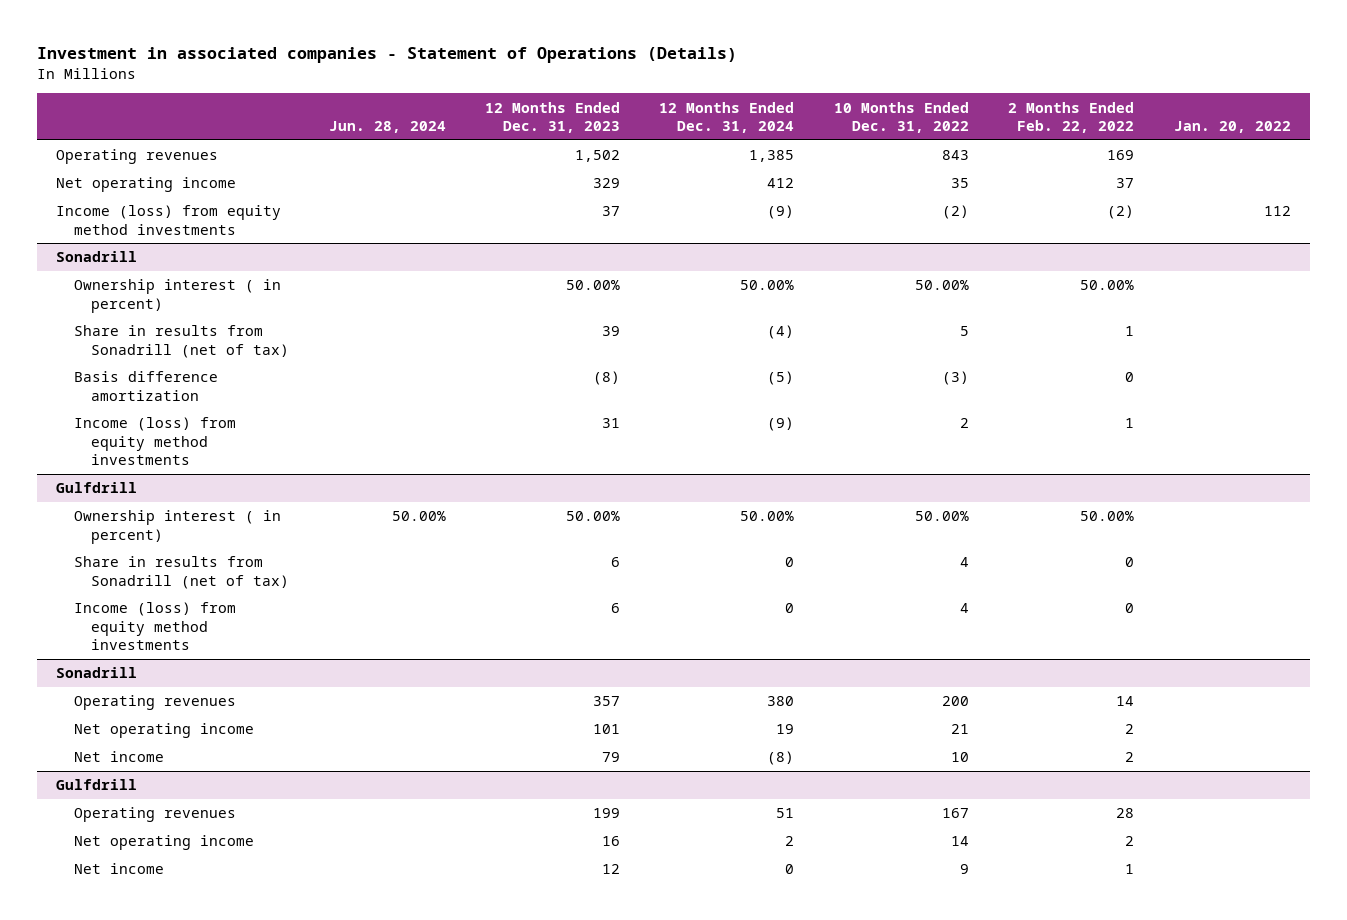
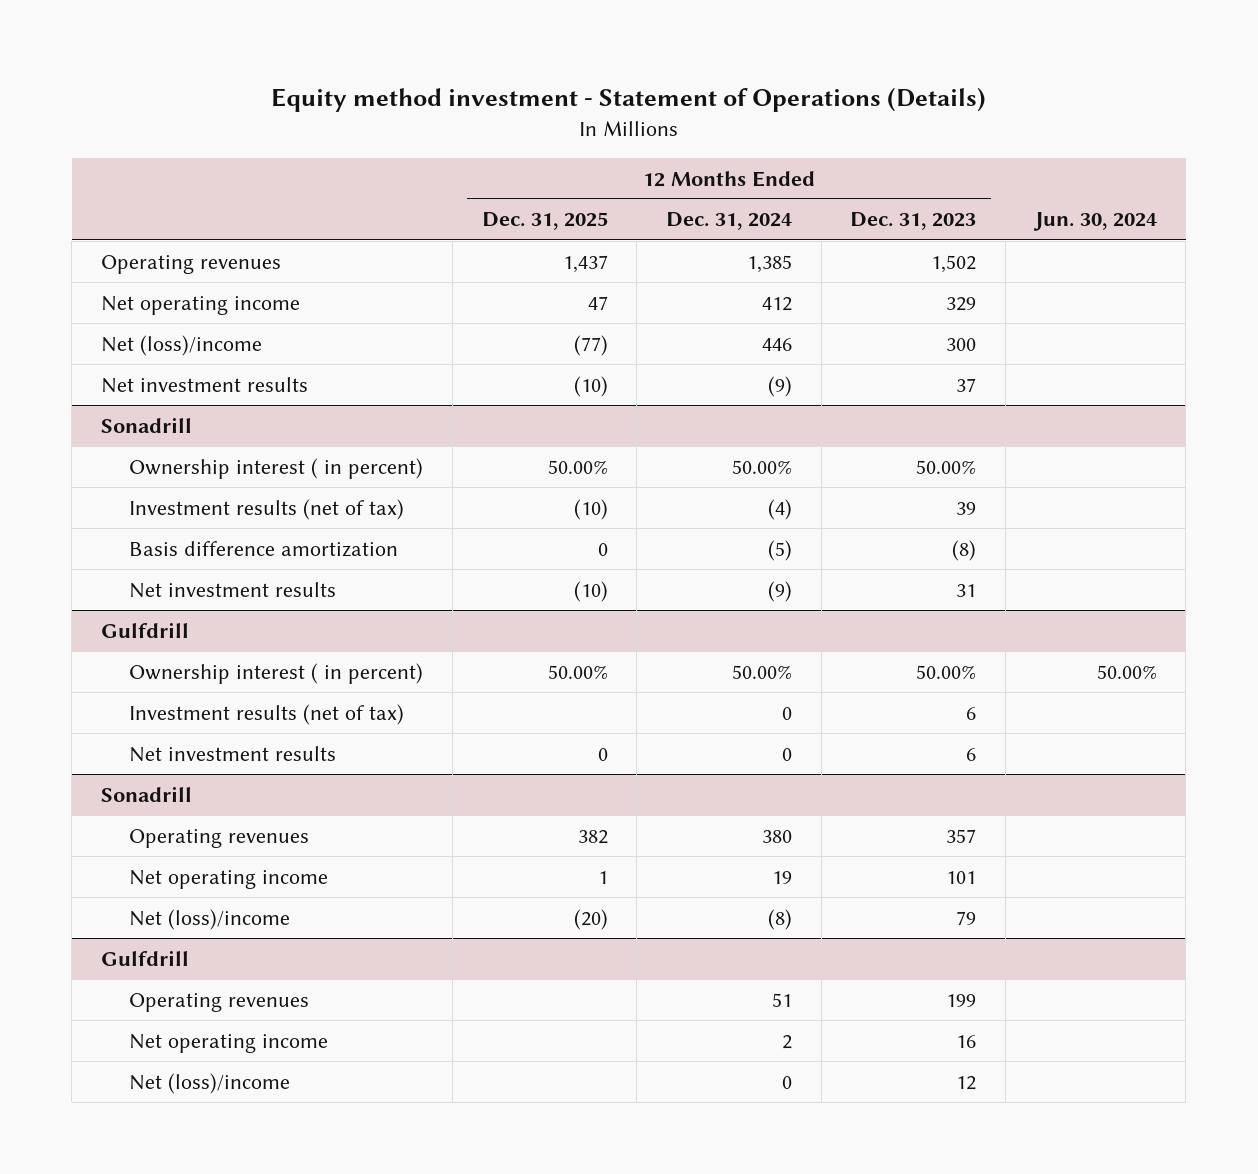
[36,47,737,64] Investment in associated companies - Statement of Operations (Details) -> [270,87,986,113] Equity method investment - Statement of Operations (Details)
[328,121,446,134] Jun. 28, 2024 -> none
[833,101,969,134] 10 Months Ended Dec. 31, 2022 -> none
[1008,101,1135,134] 2 Months Ended Feb. 22, 2022 -> none
[1173,121,1291,134] Jan. 20, 2022 -> none
none -> [481,212,608,231] Dec. 31, 2025
none -> [1032,212,1157,232] Jun. 30, 2024
none -> [100,334,262,356] Net (loss)/income
[56,205,282,235] Income (loss) from equity method investments -> [100,376,308,393] Net investment results
[73,325,290,358] Share in results from Sonadrill (net of tax) -> [129,498,405,520] Investment results (net of tax)
[73,417,236,466] Income (loss) from equity method investments -> [129,581,337,598] Net investment results
[73,556,290,589] Share in results from Sonadrill (net of tax) -> [129,703,405,725] Investment results (net of tax)
[73,602,236,651] Income (loss) from equity method investments -> [129,745,337,762] Net investment results
[73,751,164,763] Net income -> [129,908,291,930] Net (loss)/income
[73,863,164,875] Net income -> [129,1072,291,1094] Net (loss)/income

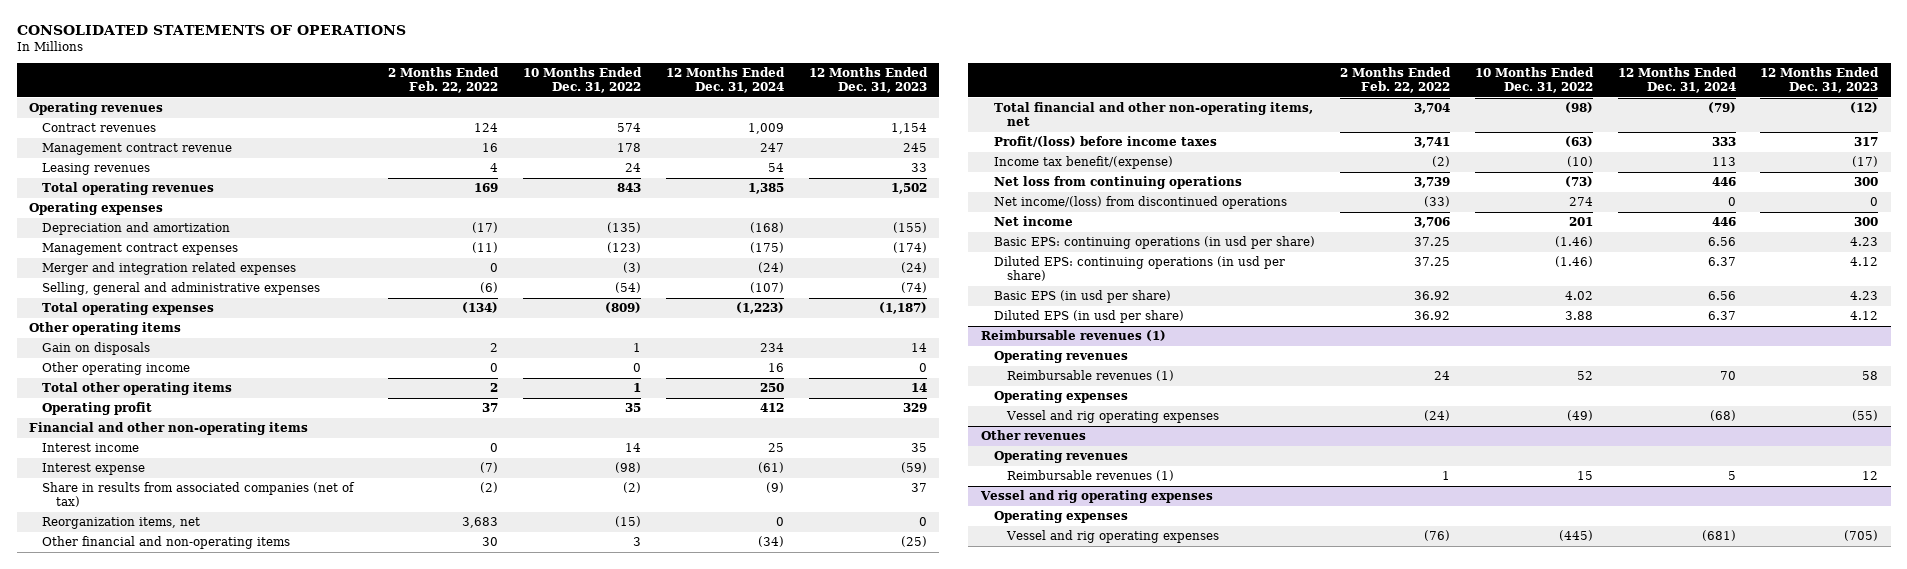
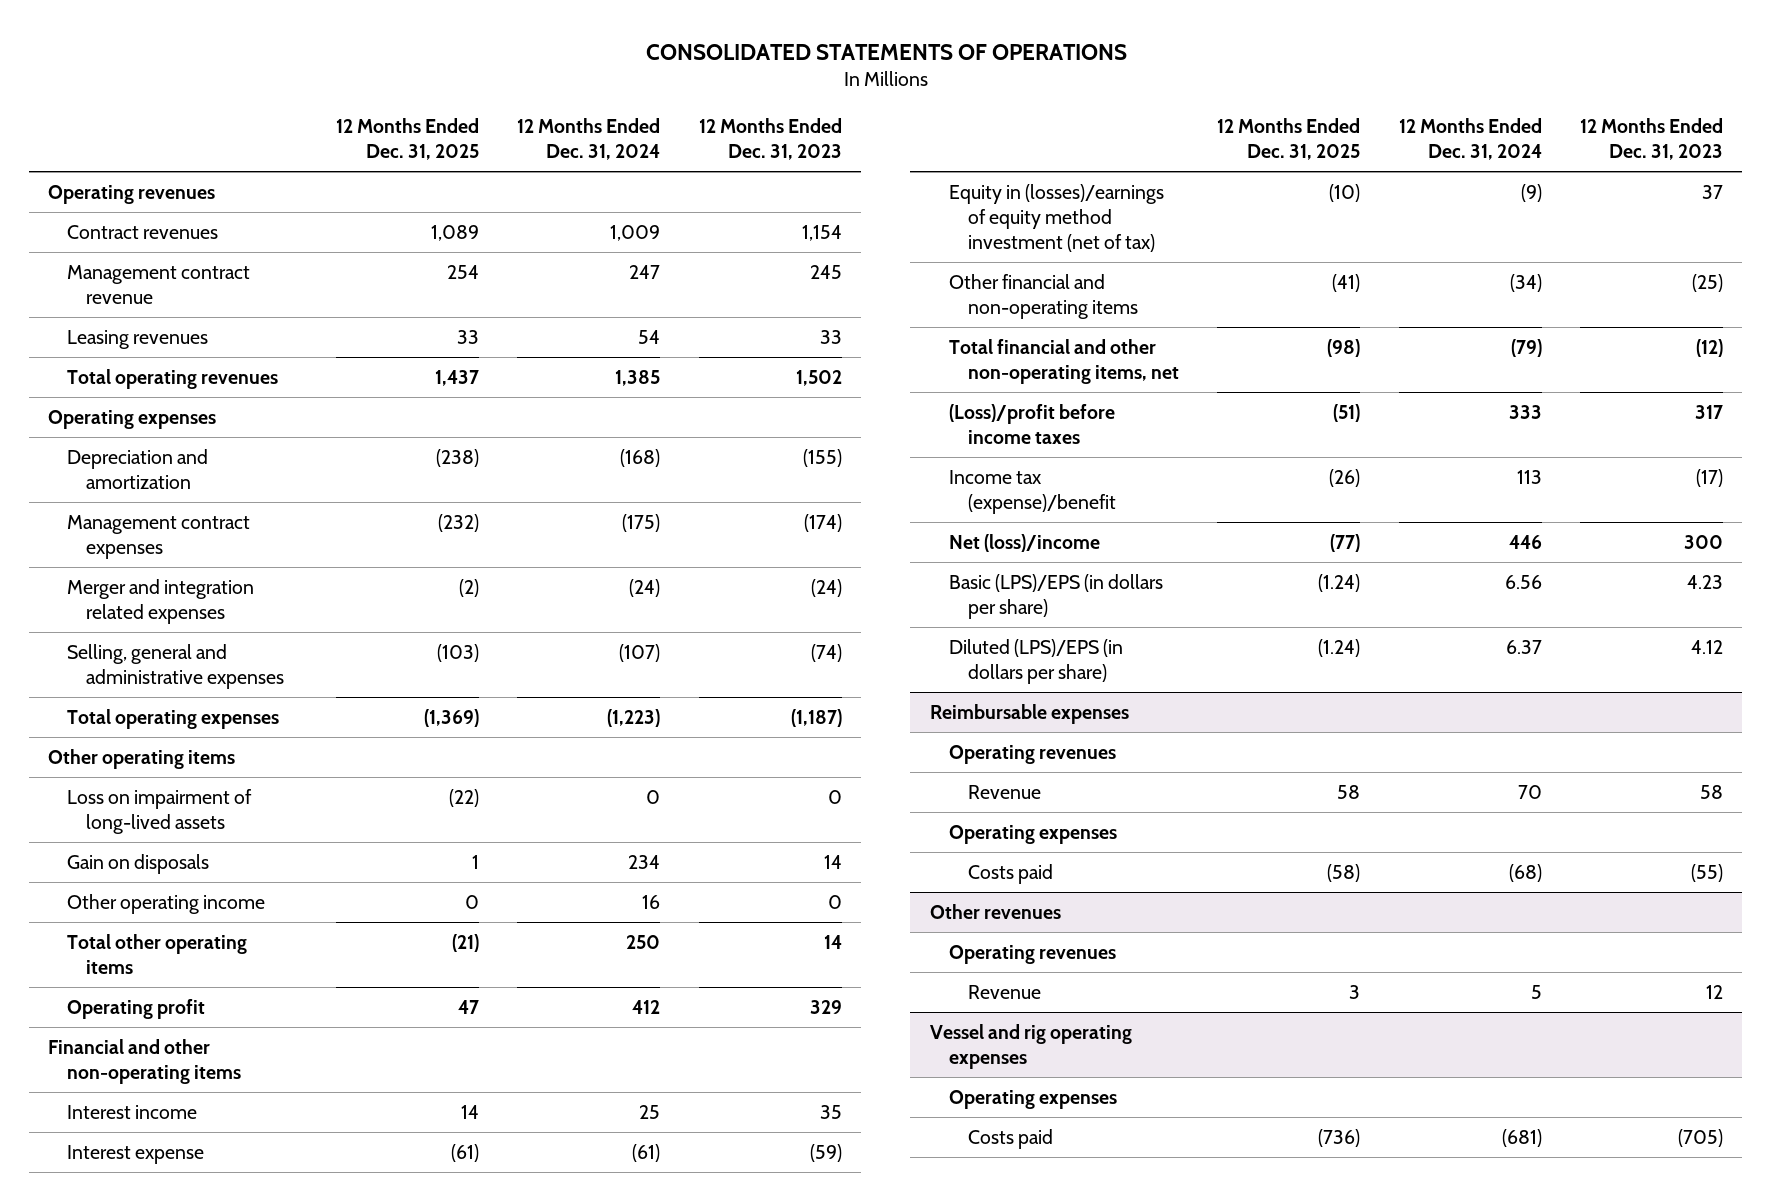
[388,66,500,93] 2 Months Ended Feb. 22, 2022 -> none
[523,66,643,93] 10 Months Ended Dec. 31, 2022 -> none
none -> [335,117,479,161] 12 Months Ended Dec. 31, 2025
none -> [67,788,253,835] Loss on impairment of long-lived assets
[42,517,201,530] Reorganization items, net -> none
[42,482,356,508] Share in results from associated companies (net of tax) -> [948,183,1164,253] Equity in (losses)/earnings of equity method investment (net of tax)
[994,176,1243,190] Net loss from continuing operations -> none
[994,196,1288,210] Net income/(loss) from discontinued operations -> none
[994,290,1172,304] Basic EPS (in usd per share) -> none
[994,310,1185,324] Diluted EPS (in usd per share) -> none
[994,136,1218,148] Profit/(loss) before income taxes -> [948,403,1115,445] (Loss)/profit before income taxes
[994,156,1174,170] Income tax benefit/(expense) -> [948,469,1116,515] Income tax (expense)/benefit
[994,216,1074,227] Net income -> [948,533,1100,552] Net (loss)/income
[994,236,1316,250] Basic EPS: continuing operations (in usd per share) -> [948,573,1163,620] Basic (LPS)/EPS (in dollars per share)
[994,256,1286,282] Diluted EPS: continuing operations (in usd per share) -> [948,638,1123,685] Diluted (LPS)/EPS (in dollars per share)
[980,330,1166,342] Reimbursable revenues (1) -> [929,703,1129,724] Reimbursable expenses
[1007,370,1175,382] Reimbursable revenues (1) -> [967,784,1041,799] Revenue
[1006,410,1220,424] Vessel and rig operating expenses -> [967,863,1053,884] Costs paid
[1007,470,1175,482] Reimbursable revenues (1) -> [967,984,1041,999] Revenue
[1006,530,1220,544] Vessel and rig operating expenses -> [967,1128,1053,1149] Costs paid

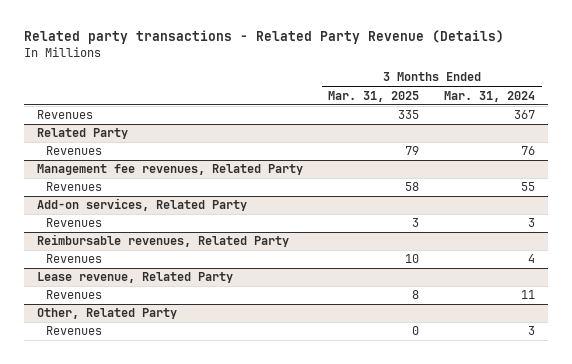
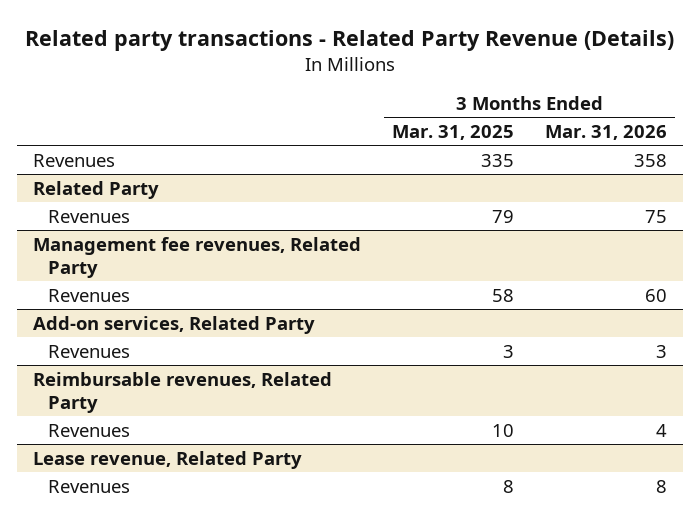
[444,90,536,102] Mar. 31, 2024 -> none
none -> [545,124,668,140] Mar. 31, 2026
[36,308,177,320] Other, Related Party -> none
[45,326,102,336] Revenues -> none

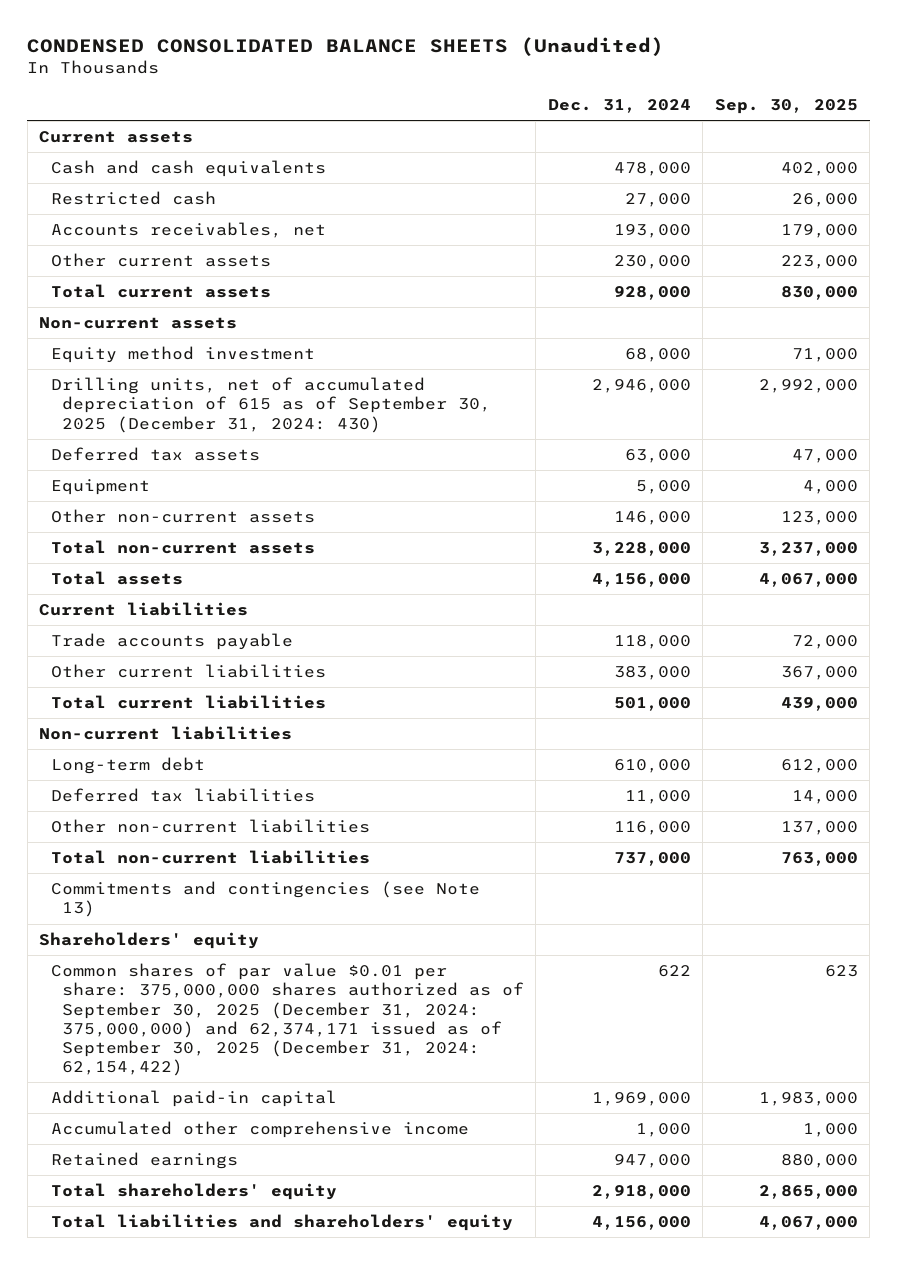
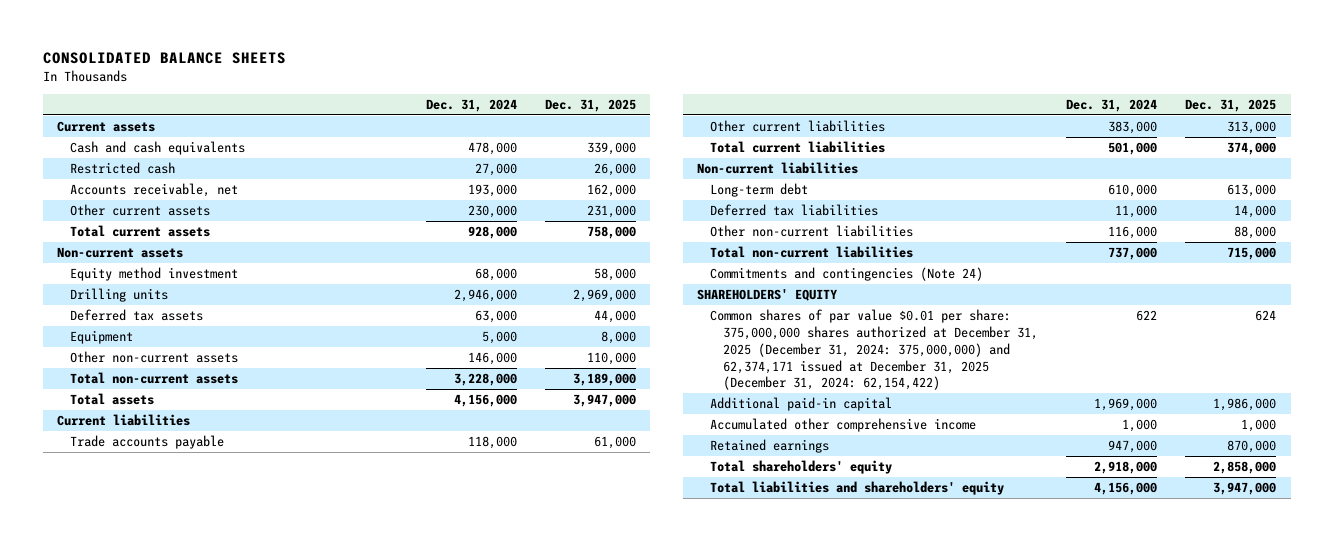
[27,36,665,56] CONDENSED CONSOLIDATED BALANCE SHEETS (Unaudited) -> [42,52,286,65] CONSOLIDATED BALANCE SHEETS
[714,98,858,114] Sep. 30, 2025 -> none
none -> [545,99,637,113] Dec. 31, 2025
[50,222,326,239] Accounts receivables, net -> [69,182,238,197] Accounts receivable, net
[50,377,491,433] Drilling units, net of accumulated depreciation of 615 as of September 30, 2025 (December 31, 2024: 430) -> [69,287,168,302] Drilling units
[50,881,480,918] Commitments and contingencies (see Note 13) -> [710,266,984,281] Commitments and contingencies (Note 24)
[39,932,260,950] Shareholders' equity -> [697,288,838,301] SHAREHOLDERS' EQUITY
[50,963,524,1077] Common shares of par value $0.01 per share: 375,000,000 shares authorized as of September 30, 2025 (December 31, 2024: 375,000,000) and 62,374,171 issued as of September 30, 2025 (December 31, 2024: 62,154,422) -> [710,308,1038,391] Common shares of par value $0.01 per share: 375,000,000 shares authorized at December 31, 2025 (December 31, 2024: 375,000,000) and 62,374,171 issued at December 31, 2025 (December 31, 2024: 62,154,422)

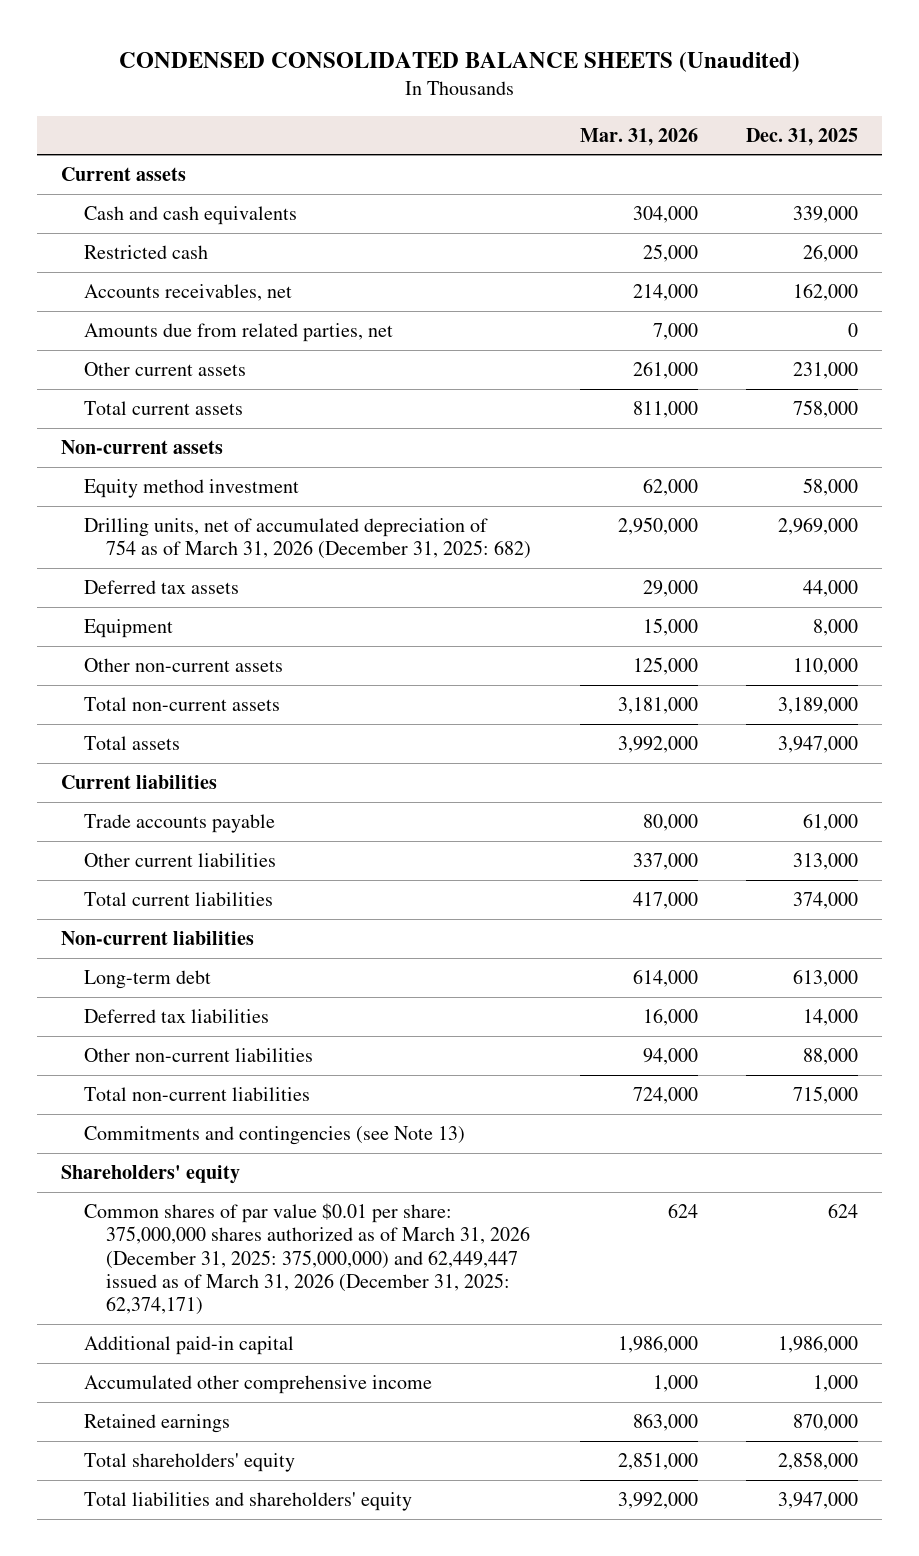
[42,52,286,65] CONSOLIDATED BALANCE SHEETS -> [118,52,800,73] CONDENSED CONSOLIDATED BALANCE SHEETS (Unaudited)
[425,99,517,113] Dec. 31, 2024 -> none
none -> [579,127,698,146] Mar. 31, 2026
[69,182,238,197] Accounts receivable, net -> [83,283,292,301] Accounts receivables, net
none -> [83,322,393,342] Amounts due from related parties, net
[69,287,168,302] Drilling units -> [83,517,532,560] Drilling units, net of accumulated depreciation of 754 as of March 31, 2026 (December 31, 2025: 682)
[710,266,984,281] Commitments and contingencies (Note 24) -> [83,1125,465,1145] Commitments and contingencies (see Note 13)
[697,288,838,301] SHAREHOLDERS' EQUITY -> [61,1164,241,1184] Shareholders' equity
[710,308,1038,391] Common shares of par value $0.01 per share: 375,000,000 shares authorized at December 31, 2025 (December 31, 2024: 375,000,000) and 62,374,171 issued at December 31, 2025 (December 31, 2024: 62,154,422) -> [83,1202,531,1316] Common shares of par value $0.01 per share: 375,000,000 shares authorized as of March 31, 2026 (December 31, 2025: 375,000,000) and 62,449,447 issued as of March 31, 2026 (December 31, 2025: 62,374,171)

